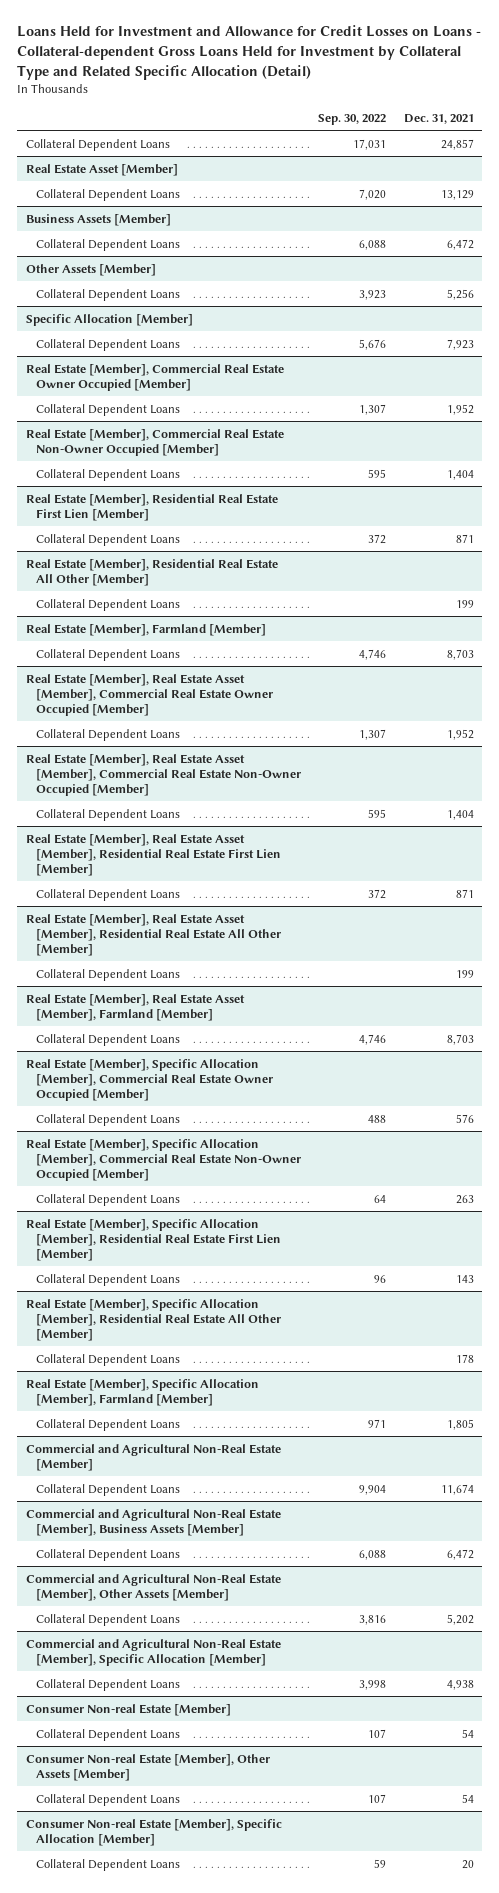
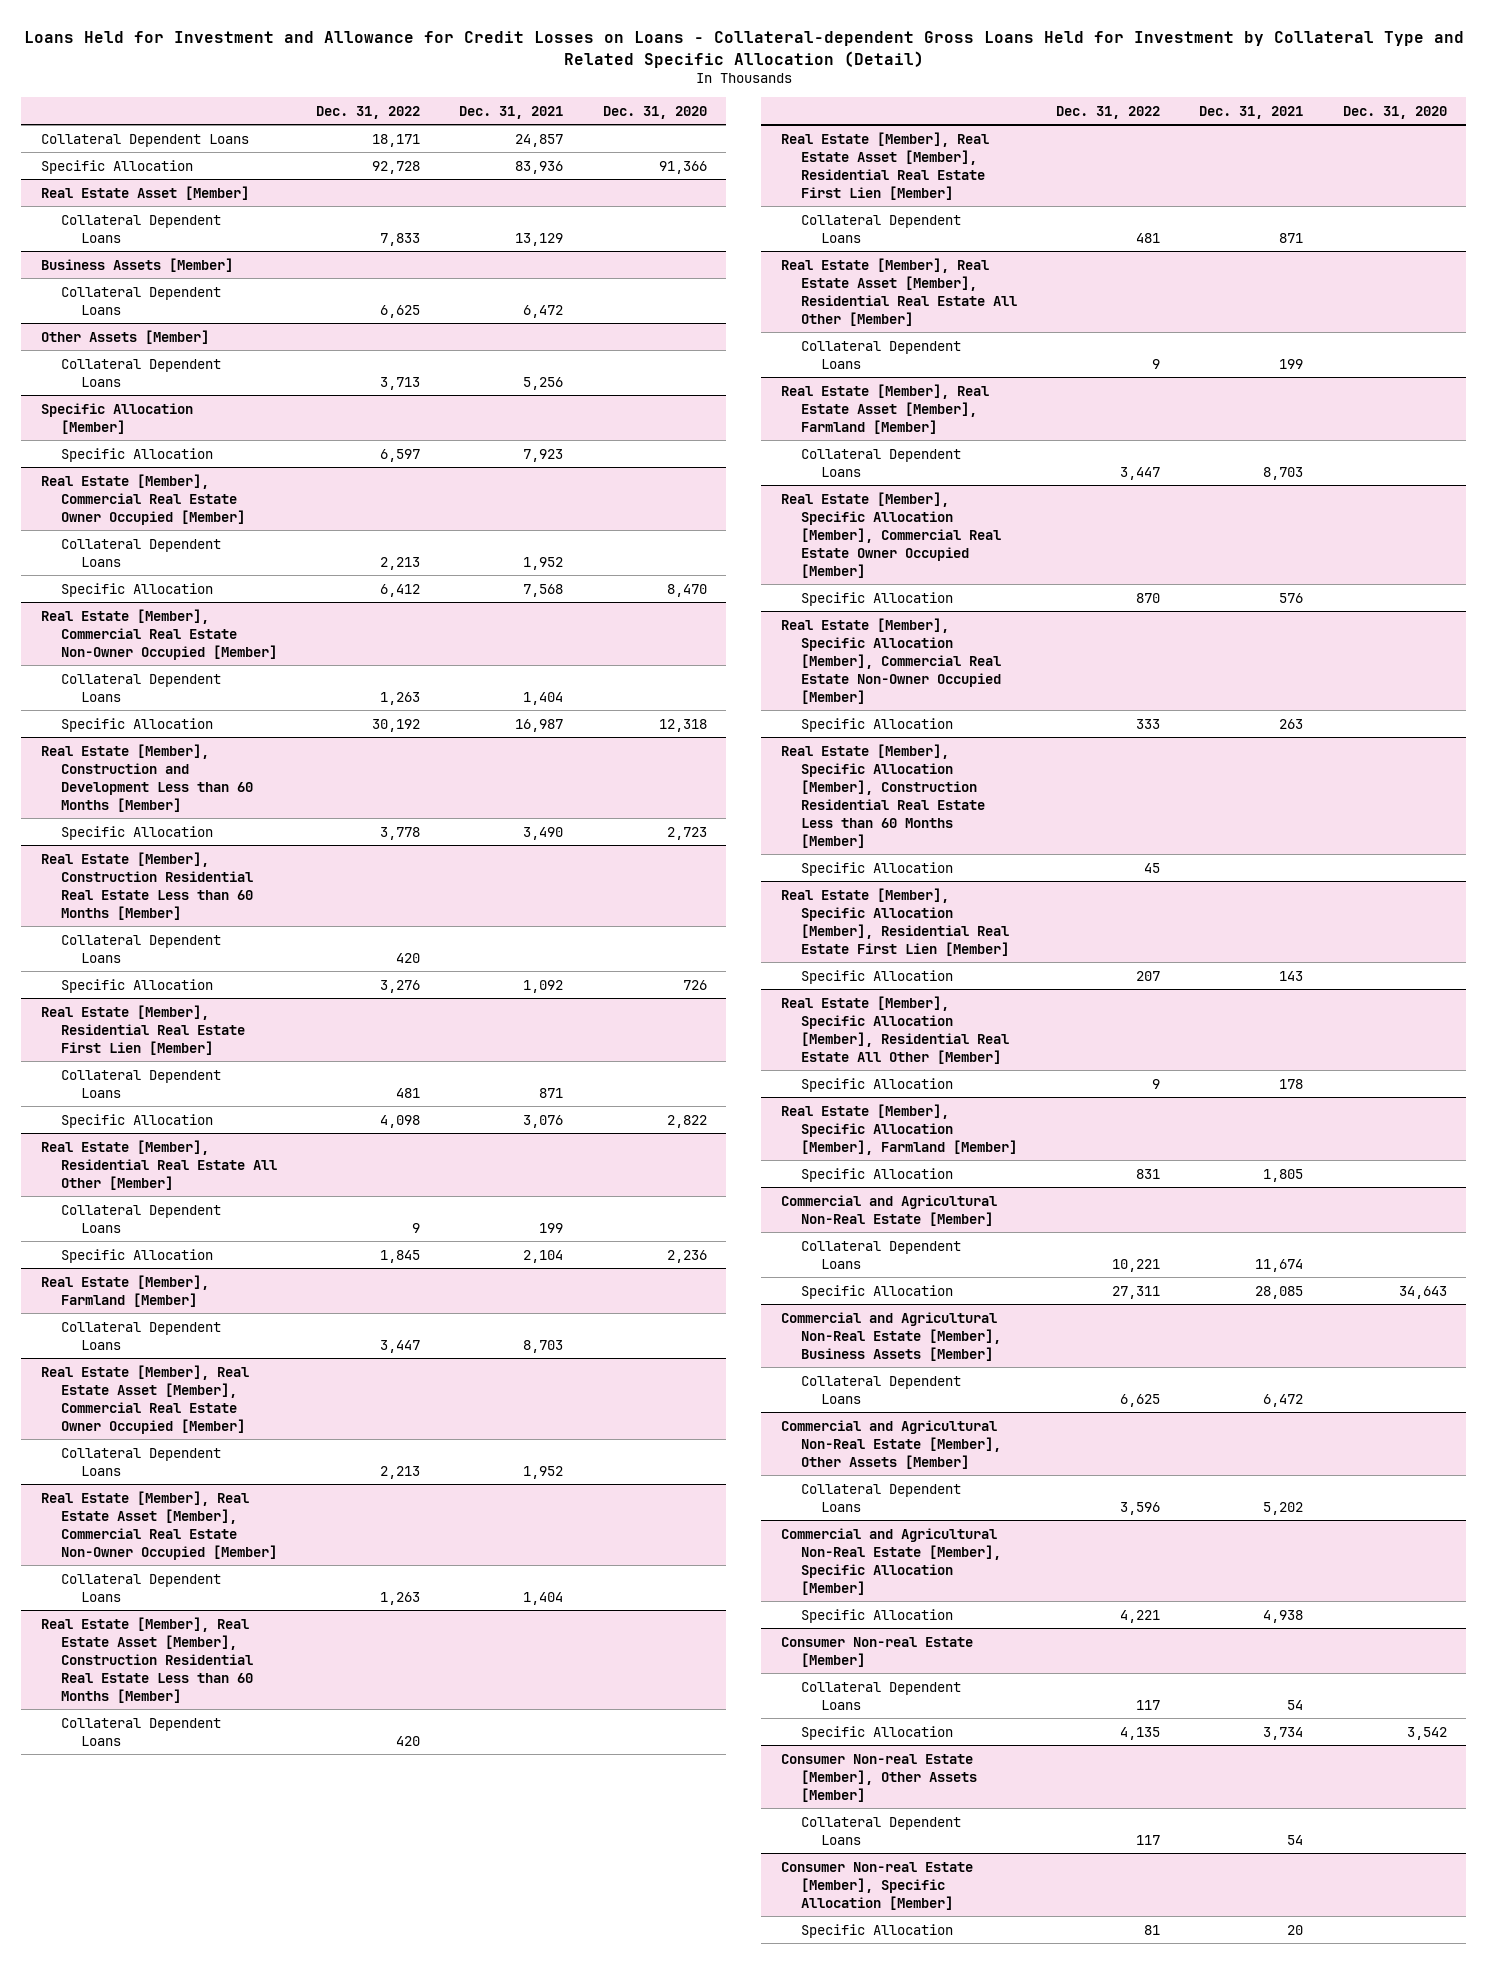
[318,113,387,125] Sep. 30, 2022 -> none
none -> [316,105,421,119] Dec. 31, 2022
none -> [602,105,707,119] Dec. 31, 2020
none -> [40,159,193,174] Specific Allocation
[35,338,180,351] Collateral Dependent Loans -> [60,447,213,462] Specific Allocation
none -> [60,582,213,597] Specific Allocation
none -> [60,717,213,732] Specific Allocation
none -> [40,743,253,812] Real Estate [Member], Construction and Development Less than 60 Months [Member]
none -> [60,825,213,840] Specific Allocation
none -> [40,851,253,920] Real Estate [Member], Construction Residential Real Estate Less than 60 Months [Member]
none -> [60,934,221,963] Collateral Dependent Loans
none -> [60,978,213,993] Specific Allocation
none -> [60,1113,213,1128] Specific Allocation
none -> [60,1248,213,1263] Specific Allocation
none -> [40,1616,253,1703] Real Estate [Member], Real Estate Asset [Member], Construction Residential Real Estate Less than 60 Months [Member]
none -> [60,1717,221,1746] Collateral Dependent Loans
[35,1113,180,1126] Collateral Dependent Loans -> [800,591,953,606] Specific Allocation
[35,1193,180,1206] Collateral Dependent Loans -> [800,717,953,732] Specific Allocation
none -> [780,743,985,848] Real Estate [Member], Specific Allocation [Member], Construction Residential Real Estate Less than 60 Months [Member]
none -> [800,861,953,876] Specific Allocation
[35,1273,180,1286] Collateral Dependent Loans -> [800,969,953,984] Specific Allocation
[35,1353,180,1366] Collateral Dependent Loans -> [800,1077,953,1092] Specific Allocation
[35,1418,180,1431] Collateral Dependent Loans -> [800,1167,953,1182] Specific Allocation
none -> [800,1284,953,1299] Specific Allocation
[35,1678,180,1691] Collateral Dependent Loans -> [800,1608,953,1623] Specific Allocation
none -> [800,1725,953,1740] Specific Allocation
[35,1858,180,1871] Collateral Dependent Loans -> none
none -> [800,1923,953,1938] Specific Allocation

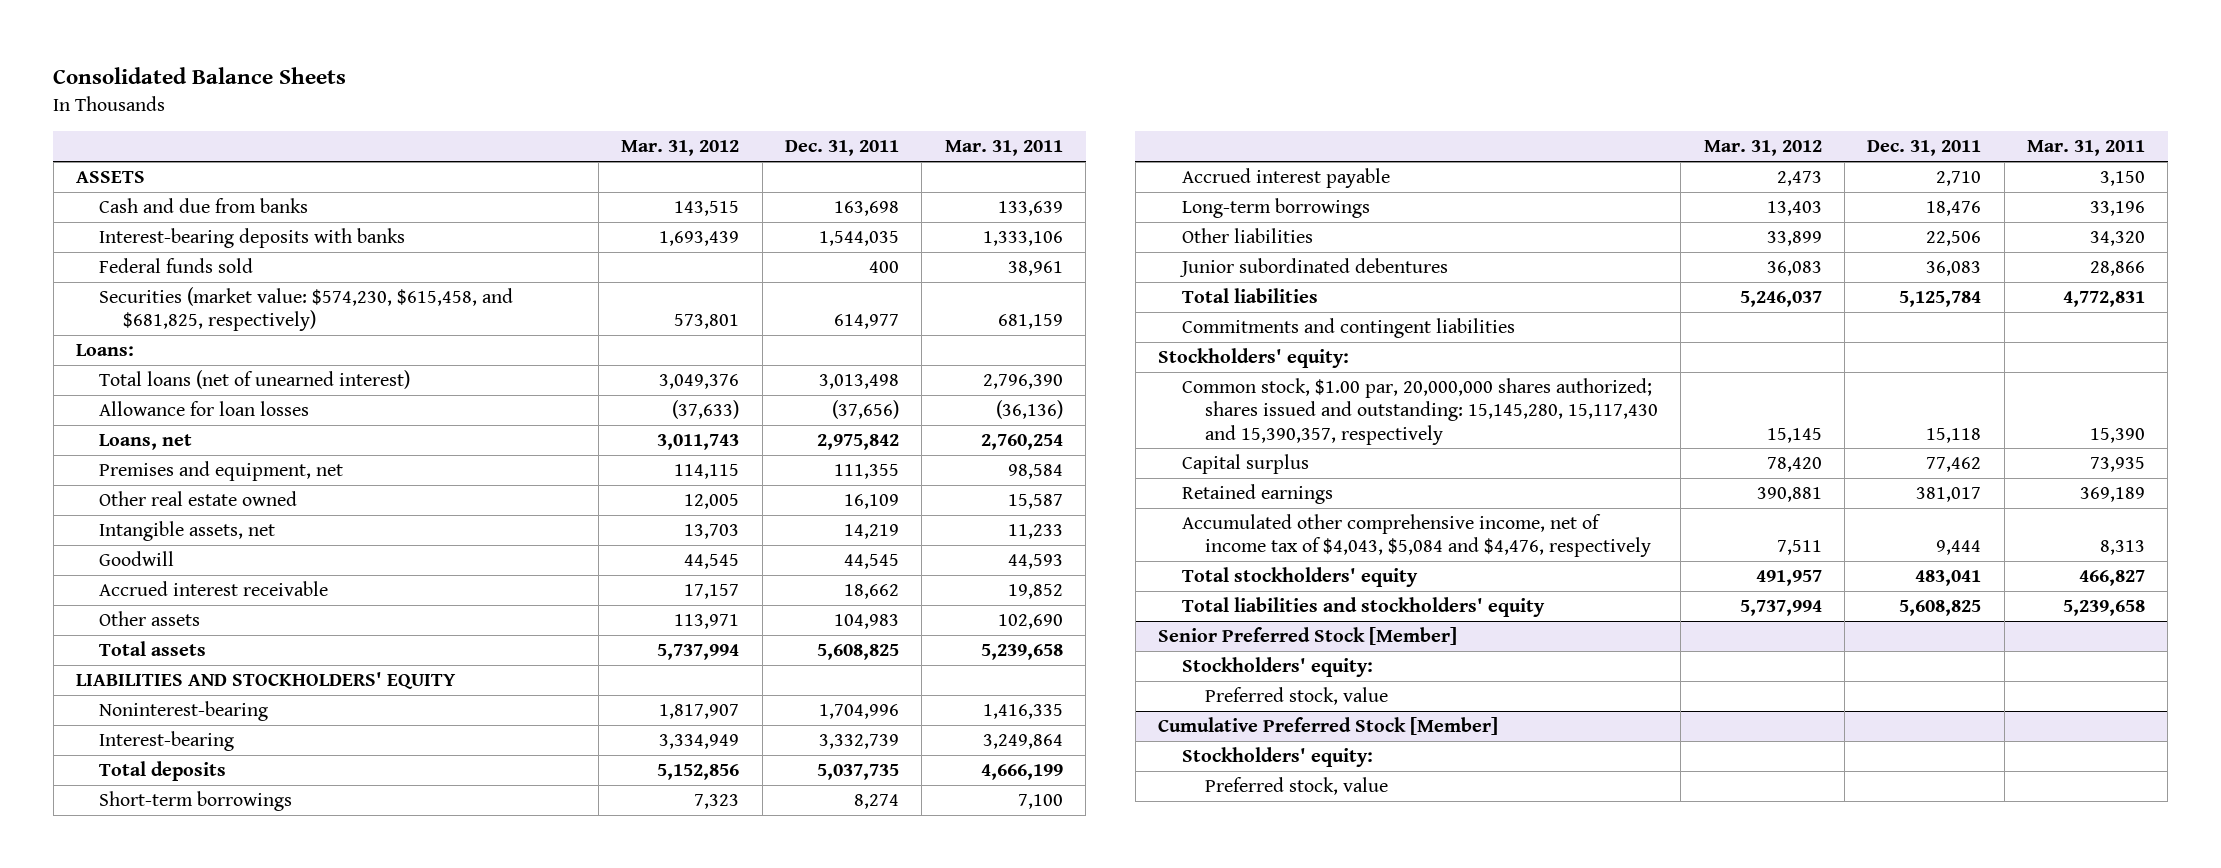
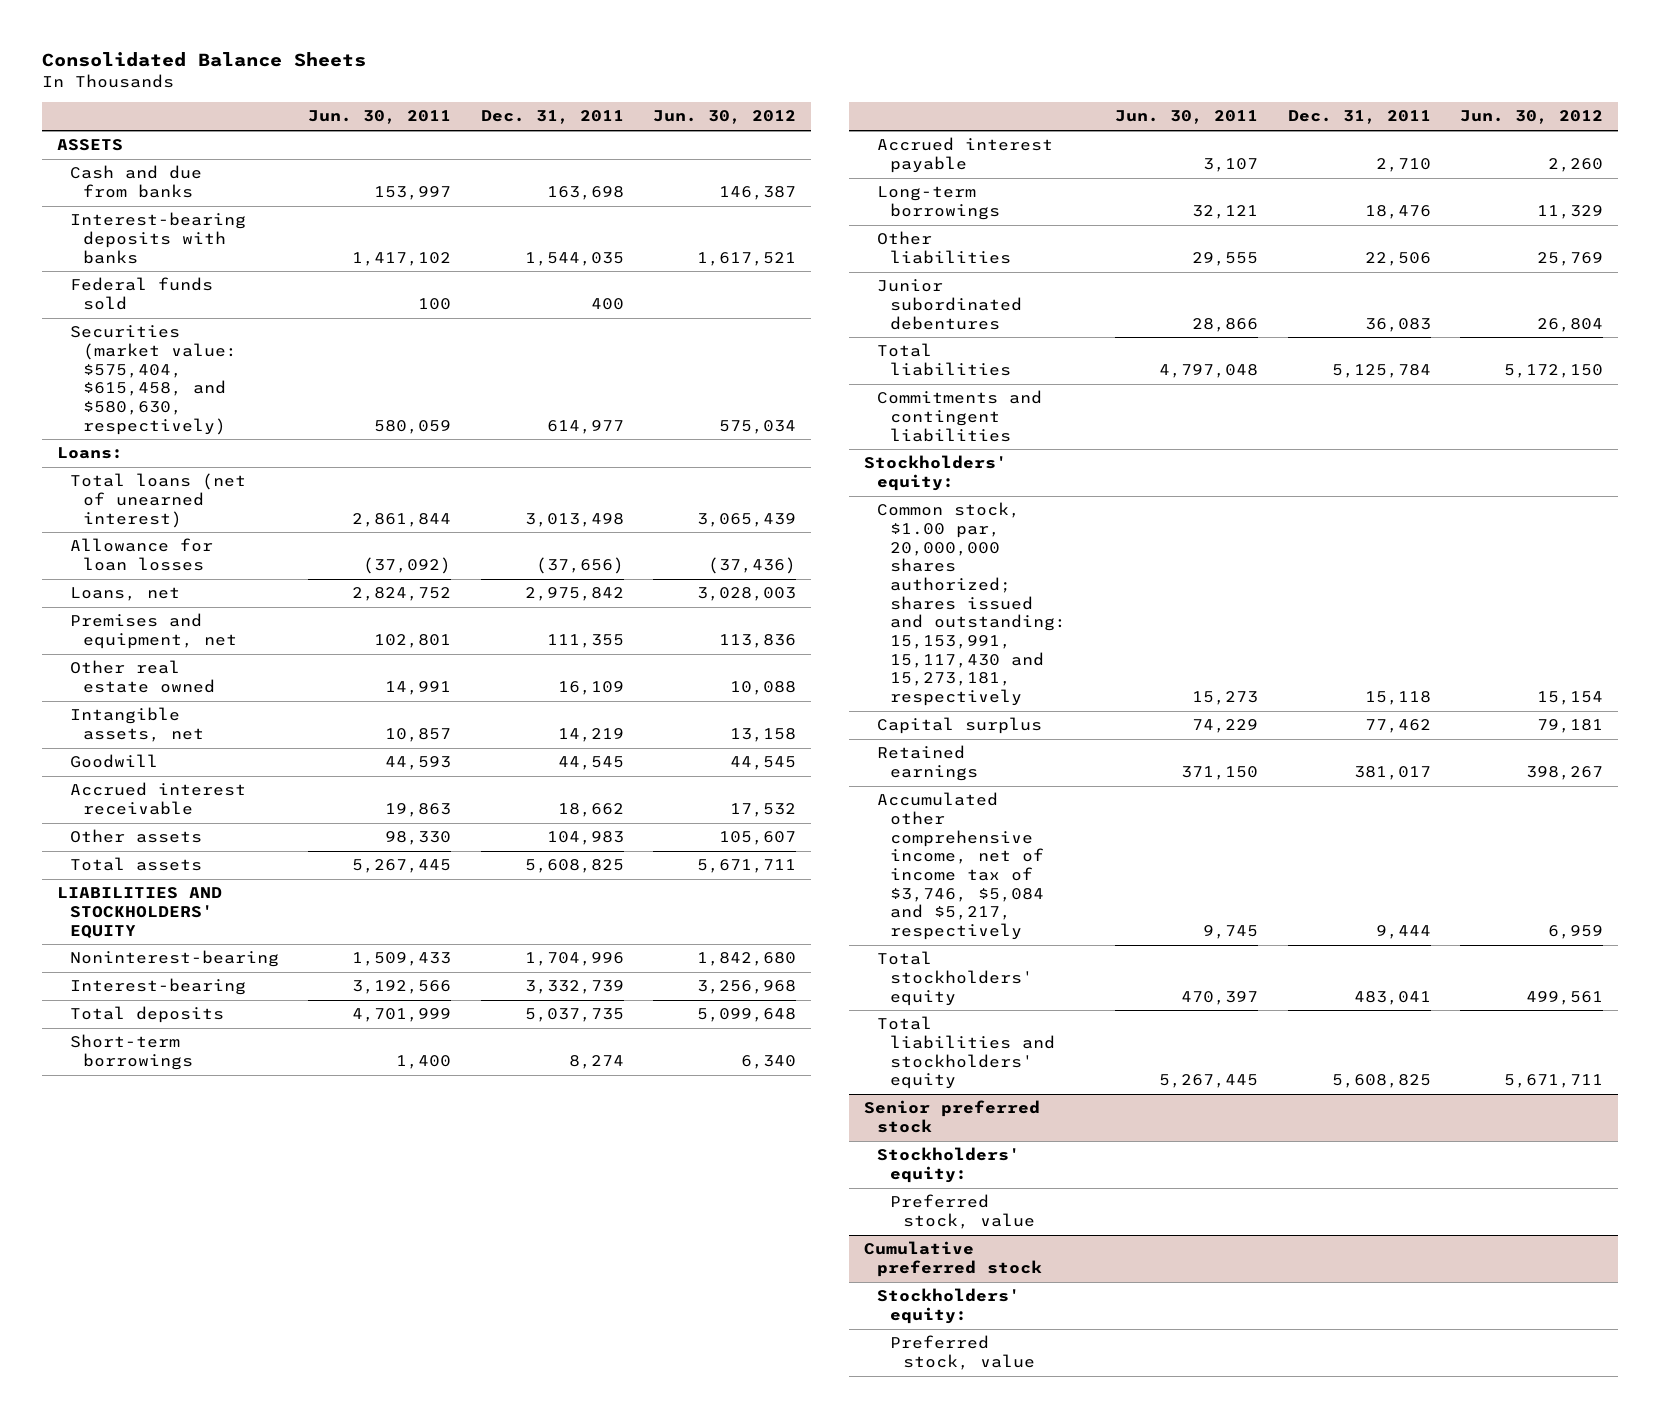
[621,140,740,157] Mar. 31, 2012 -> none
[944,140,1063,157] Mar. 31, 2011 -> none
none -> [308,110,452,125] Jun. 30, 2011
none -> [653,110,797,125] Jun. 30, 2012
[99,287,514,332] Securities (market value: $574,230, $615,458, and $681,825, respectively) -> [69,325,237,435] Securities (market value: $575,404, $615,458, and $580,630, respectively)
[1181,378,1658,445] Common stock, $1.00 par, 20,000,000 shares authorized; shares issued and outstanding: 15,145,280, 15,117,430 and 15,390,357, respectively -> [876,502,1066,707] Common stock, $1.00 par, 20,000,000 shares authorized; shares issued and outstanding: 15,153,991, 15,117,430 and 15,273,181, respectively
[1181,514,1651,558] Accumulated other comprehensive income, net of income tax of $4,043, $5,084 and $4,476, respectively -> [876,792,1044,941] Accumulated other comprehensive income, net of income tax of $3,746, $5,084 and $5,217, respectively
[1158,627,1458,646] Senior Preferred Stock [Member] -> [864,1100,1041,1134] Senior preferred stock
[1158,717,1499,736] Cumulative Preferred Stock [Member] -> [864,1241,1042,1278] Cumulative preferred stock

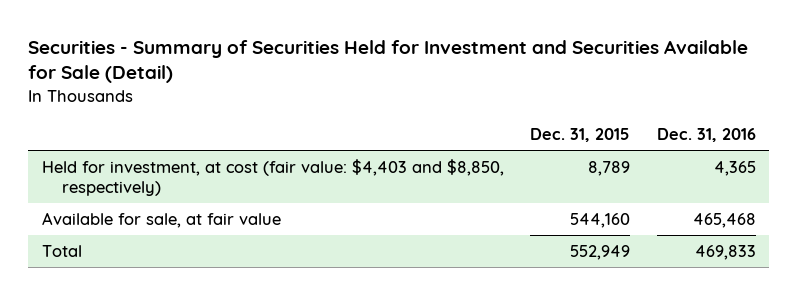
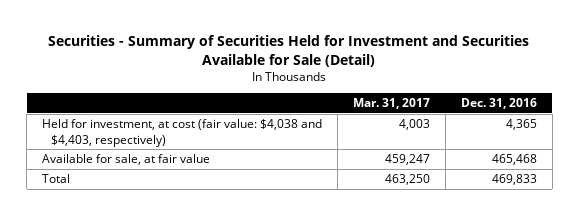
[530,128,631,143] Dec. 31, 2015 -> none
none -> [352,98,430,110] Mar. 31, 2017
[41,158,504,196] Held for investment, at cost (fair value: $4,403 and $8,850, respectively) -> [42,119,323,147] Held for investment, at cost (fair value: $4,038 and $4,403, respectively)

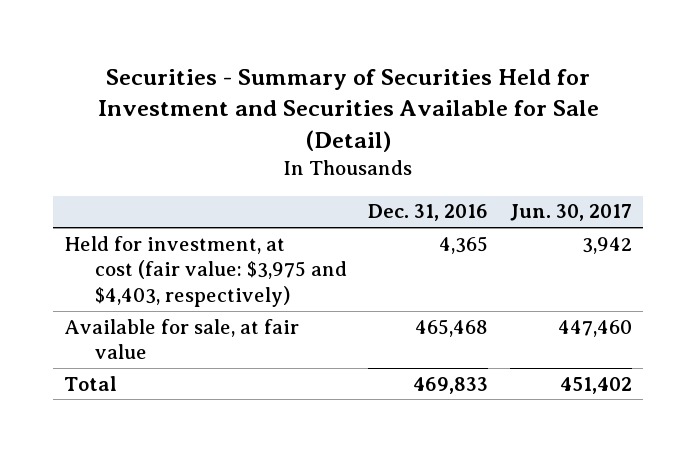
[352,98,430,110] Mar. 31, 2017 -> none
none -> [509,204,632,222] Jun. 30, 2017
[42,119,323,147] Held for investment, at cost (fair value: $4,038 and $4,403, respectively) -> [64,235,348,308] Held for investment, at cost (fair value: $3,975 and $4,403, respectively)

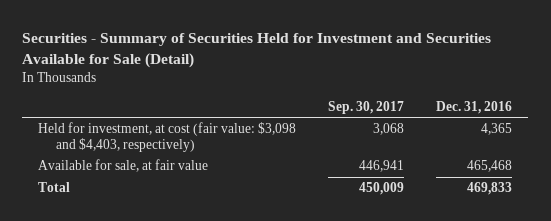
[509,204,632,222] Jun. 30, 2017 -> none
none -> [328,100,405,114] Sep. 30, 2017
[64,235,348,308] Held for investment, at cost (fair value: $3,975 and $4,403, respectively) -> [38,122,297,152] Held for investment, at cost (fair value: $3,098 and $4,403, respectively)

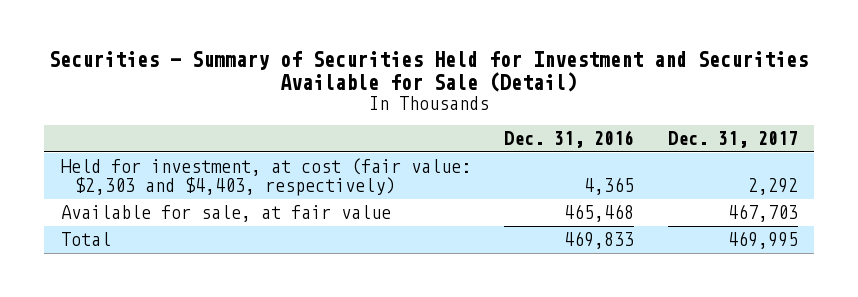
[328,100,405,114] Sep. 30, 2017 -> none
none -> [667,131,798,149] Dec. 31, 2017
[38,122,297,152] Held for investment, at cost (fair value: $3,098 and $4,403, respectively) -> [60,158,471,197] Held for investment, at cost (fair value: $2,303 and $4,403, respectively)

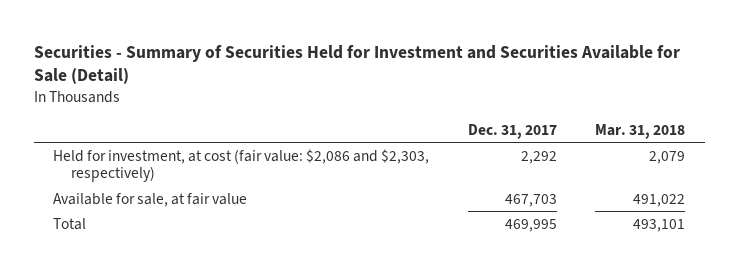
[504,130,635,149] Dec. 31, 2016 -> none
none -> [595,123,686,139] Mar. 31, 2018
[60,158,471,197] Held for investment, at cost (fair value: $2,303 and $4,403, respectively) -> [53,148,430,183] Held for investment, at cost (fair value: $2,086 and $2,303, respectively)

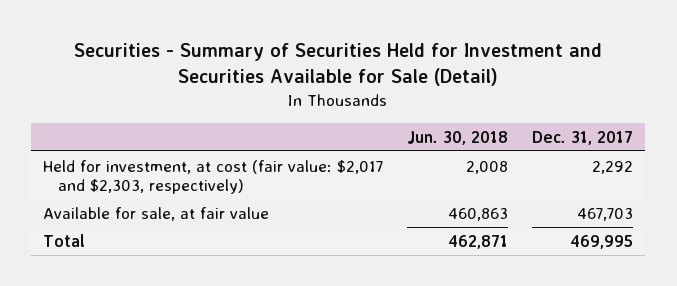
[595,123,686,139] Mar. 31, 2018 -> none
none -> [407,130,509,145] Jun. 30, 2018
[53,148,430,183] Held for investment, at cost (fair value: $2,086 and $2,303, respectively) -> [43,159,384,195] Held for investment, at cost (fair value: $2,017 and $2,303, respectively)

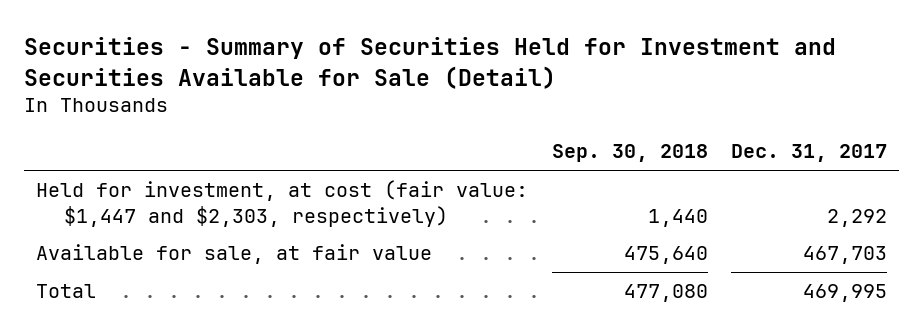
[407,130,509,145] Jun. 30, 2018 -> none
none -> [551,144,708,163] Sep. 30, 2018
[43,159,384,195] Held for investment, at cost (fair value: $2,017 and $2,303, respectively) -> [35,180,528,227] Held for investment, at cost (fair value: $1,447 and $2,303, respectively)

